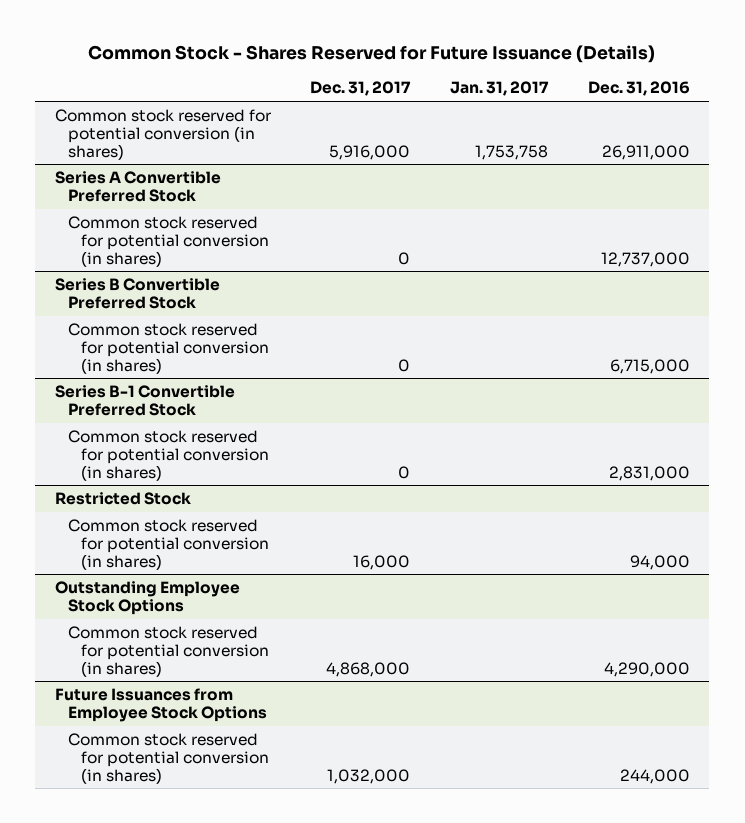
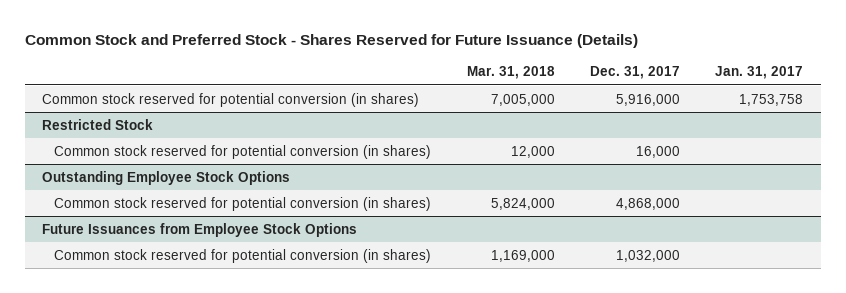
[88,44,656,63] Common Stock - Shares Reserved for Future Issuance (Details) -> [24,34,638,49] Common Stock and Preferred Stock - Shares Reserved for Future Issuance (Details)
[587,81,690,97] Dec. 31, 2016 -> none
none -> [466,66,555,80] Mar. 31, 2018
[54,171,221,202] Series A Convertible Preferred Stock -> none
[67,216,269,267] Common stock reserved for potential conversion (in shares) -> none
[54,278,220,309] Series B Convertible Preferred Stock -> none
[67,323,269,374] Common stock reserved for potential conversion (in shares) -> none
[54,385,235,416] Series B-1 Convertible Preferred Stock -> none
[67,430,269,481] Common stock reserved for potential conversion (in shares) -> none

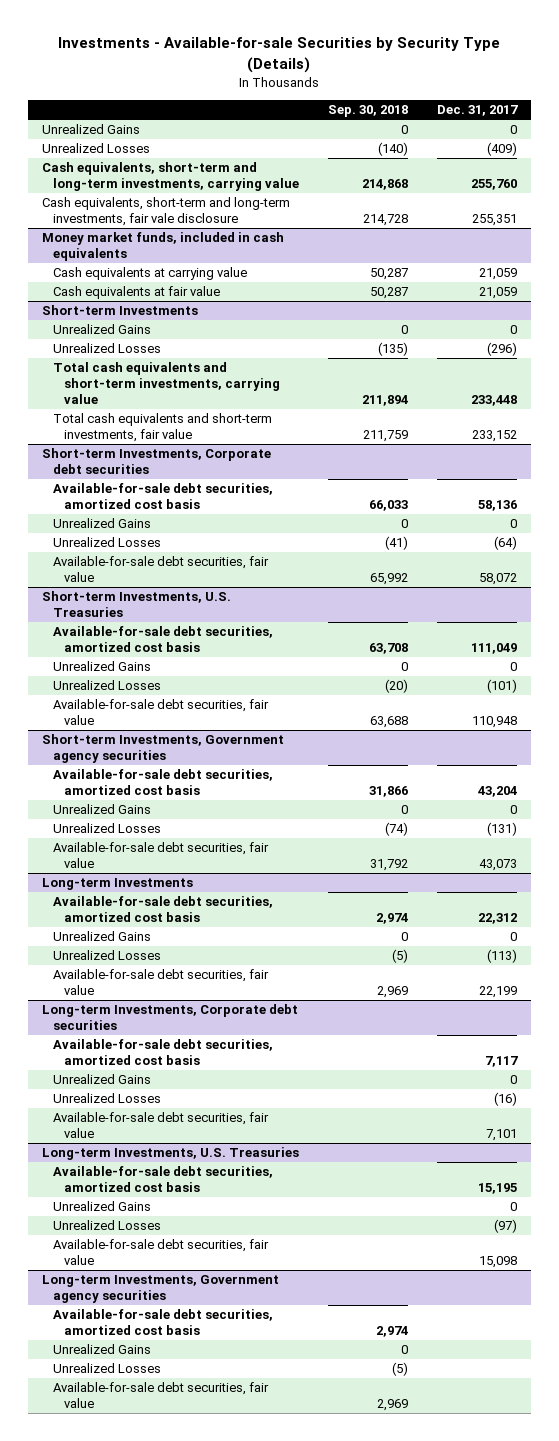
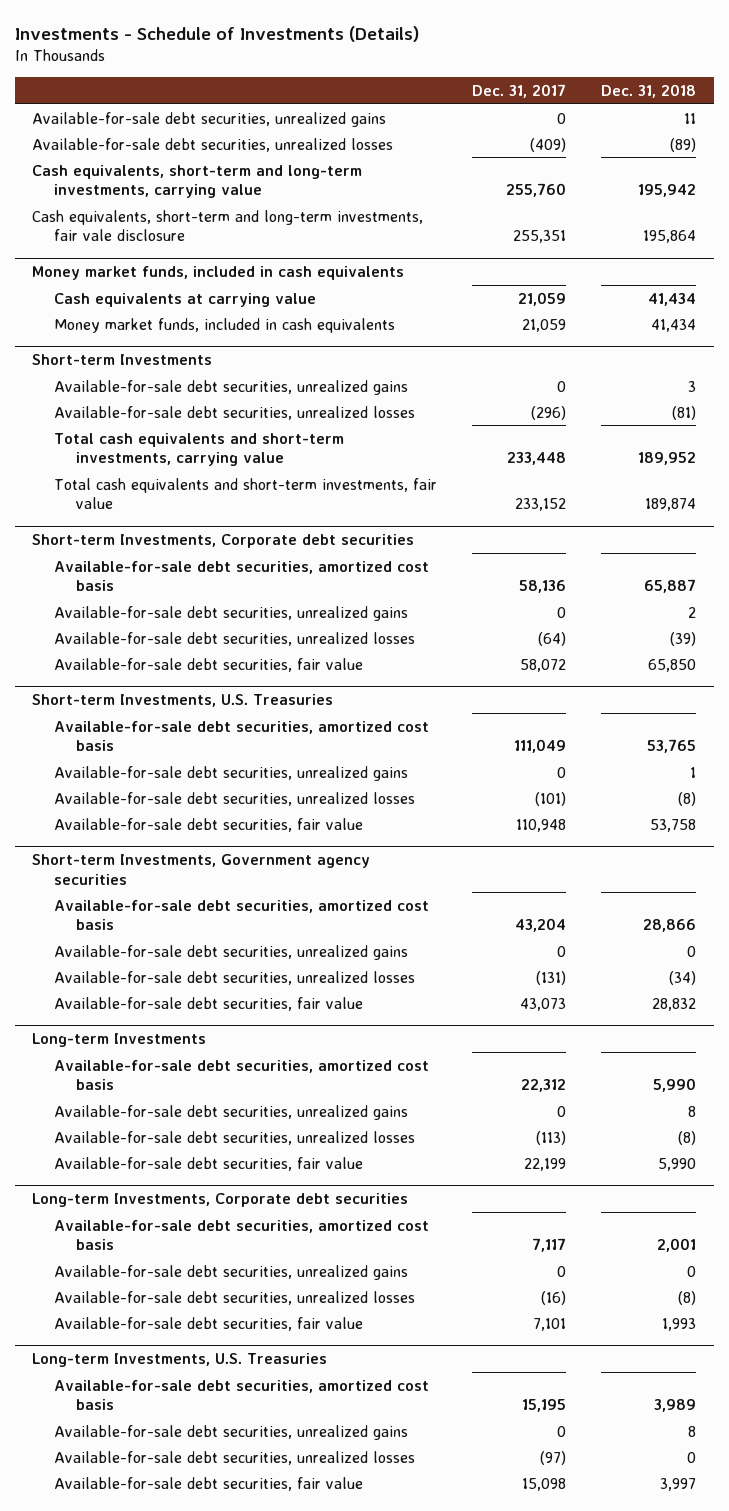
[58,37,501,73] Investments - Available-for-sale Securities by Security Type (Details) -> [14,25,419,42] Investments - Schedule of Investments (Details)
[327,105,408,118] Sep. 30, 2018 -> none
none -> [601,84,697,99] Dec. 31, 2018
[42,124,141,135] Unrealized Gains -> [32,111,387,127] Available-for-sale debt securities, unrealized gains
[42,143,151,154] Unrealized Losses -> [32,137,394,152] Available-for-sale debt securities, unrealized losses
[53,286,221,300] Cash equivalents at fair value -> [54,317,396,333] Money market funds, included in cash equivalents
[53,324,152,335] Unrealized Gains -> [54,379,409,395] Available-for-sale debt securities, unrealized gains
[53,343,162,354] Unrealized Losses -> [54,405,416,420] Available-for-sale debt securities, unrealized losses
[53,518,152,529] Unrealized Gains -> [54,605,409,621] Available-for-sale debt securities, unrealized gains
[53,537,162,548] Unrealized Losses -> [54,631,416,646] Available-for-sale debt securities, unrealized losses
[53,661,152,672] Unrealized Gains -> [54,765,409,781] Available-for-sale debt securities, unrealized gains
[53,680,162,691] Unrealized Losses -> [54,791,416,806] Available-for-sale debt securities, unrealized losses
[53,804,152,815] Unrealized Gains -> [54,944,409,960] Available-for-sale debt securities, unrealized gains
[53,823,162,834] Unrealized Losses -> [54,970,416,985] Available-for-sale debt securities, unrealized losses
[53,931,152,942] Unrealized Gains -> [54,1104,409,1120] Available-for-sale debt securities, unrealized gains
[53,950,162,961] Unrealized Losses -> [54,1130,416,1145] Available-for-sale debt securities, unrealized losses
[53,1074,152,1085] Unrealized Gains -> [54,1264,409,1280] Available-for-sale debt securities, unrealized gains
[53,1093,162,1104] Unrealized Losses -> [54,1290,416,1305] Available-for-sale debt securities, unrealized losses
[53,1201,152,1212] Unrealized Gains -> [54,1424,409,1440] Available-for-sale debt securities, unrealized gains
[53,1220,162,1231] Unrealized Losses -> [54,1450,416,1465] Available-for-sale debt securities, unrealized losses
[42,1275,280,1304] Long-term Investments, Government agency securities -> none
[53,1309,274,1336] Available-for-sale debt securities, amortized cost basis -> none
[53,1344,152,1355] Unrealized Gains -> none
[53,1363,162,1374] Unrealized Losses -> none
[53,1382,270,1409] Available-for-sale debt securities, fair value -> none

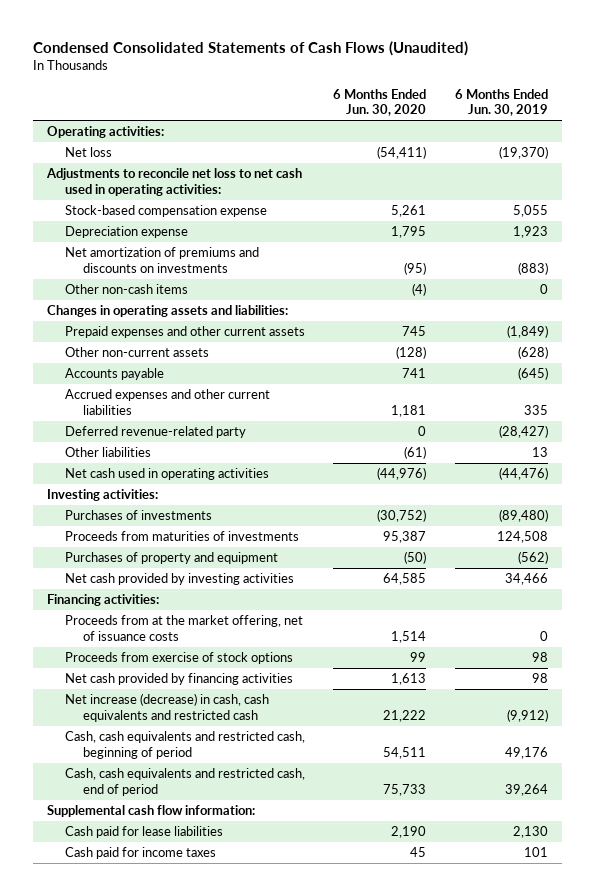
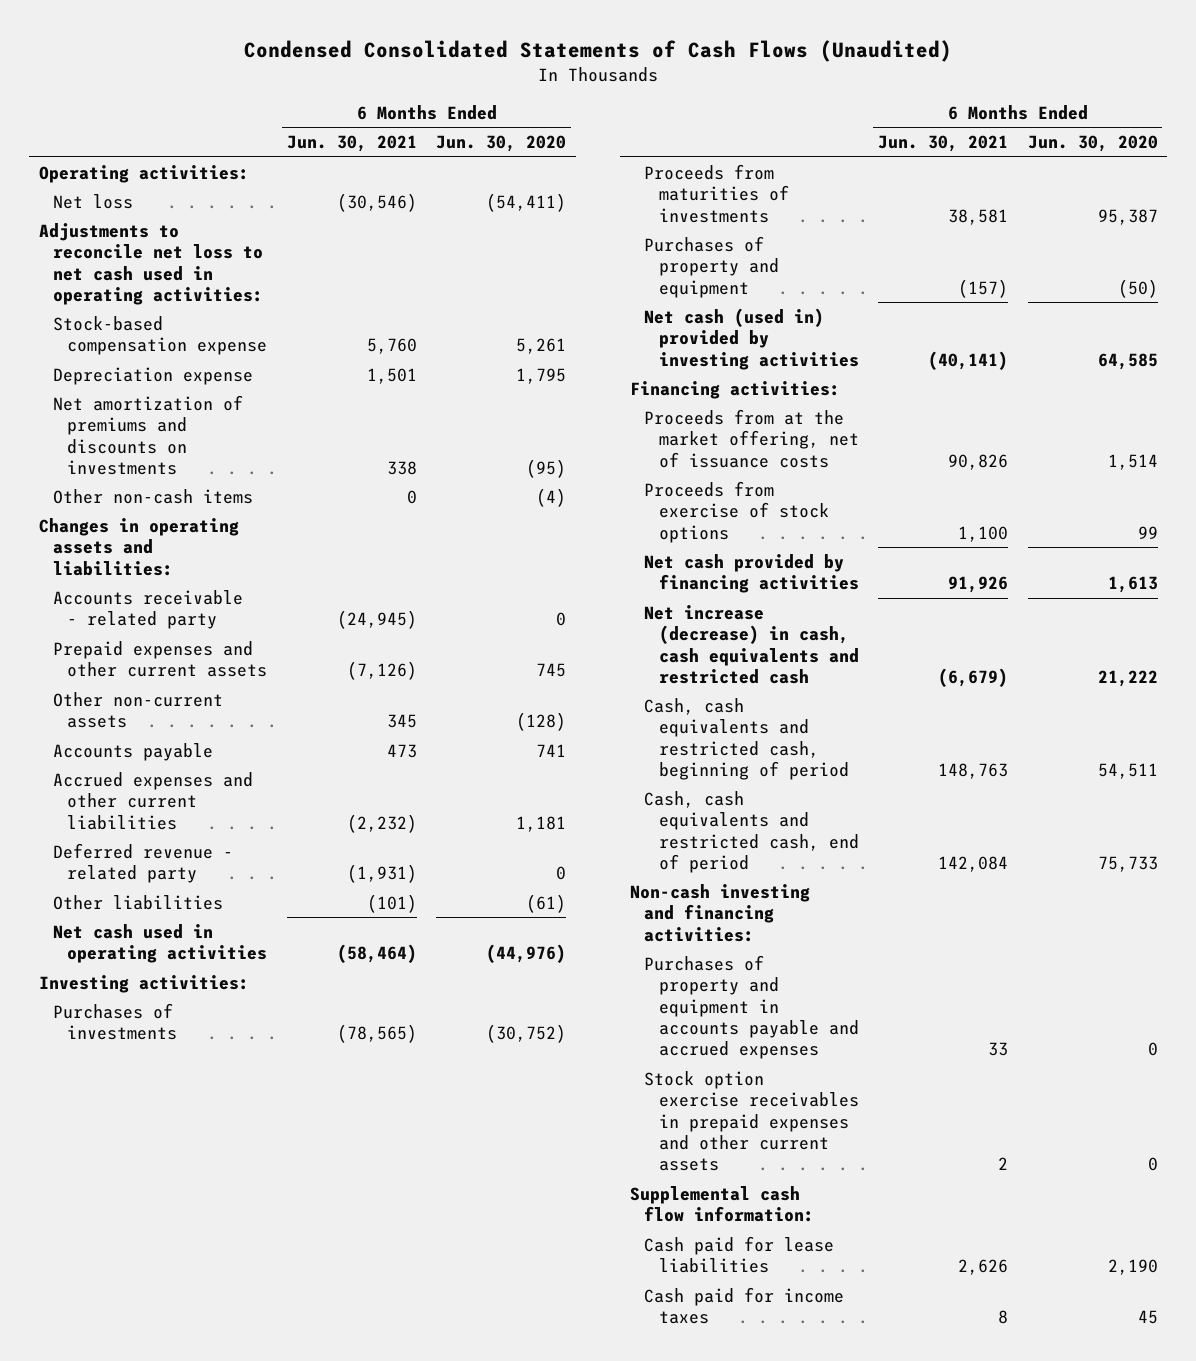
[454,88,548,117] 6 Months Ended Jun. 30, 2019 -> none
none -> [286,135,417,153] Jun. 30, 2021
none -> [53,589,244,630] Accounts receivable - related party
[64,426,246,439] Deferred revenue-related party -> [53,842,234,884] Deferred revenue - related party
[64,573,294,586] Net cash provided by investing activities -> [644,307,859,370] Net cash (used in) provided by investing activities
none -> [630,883,811,942] Non-cash investing and financing activities:
none -> [644,954,859,1060] Purchases of property and equipment in accounts payable and accrued expenses
none -> [644,1070,859,1172] Stock option exercise receivables in prepaid expenses and other current assets

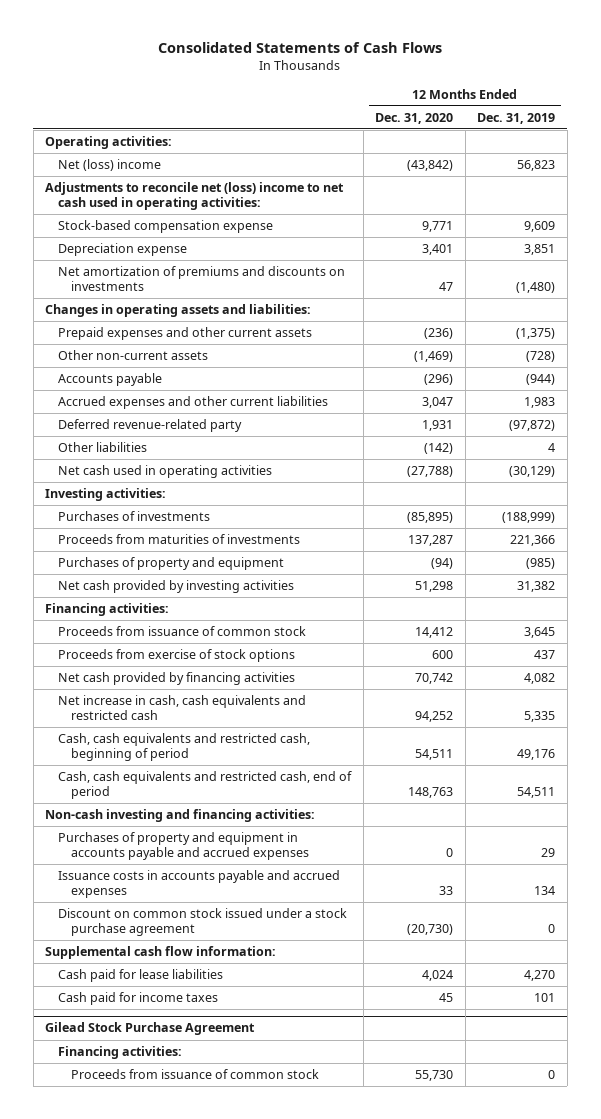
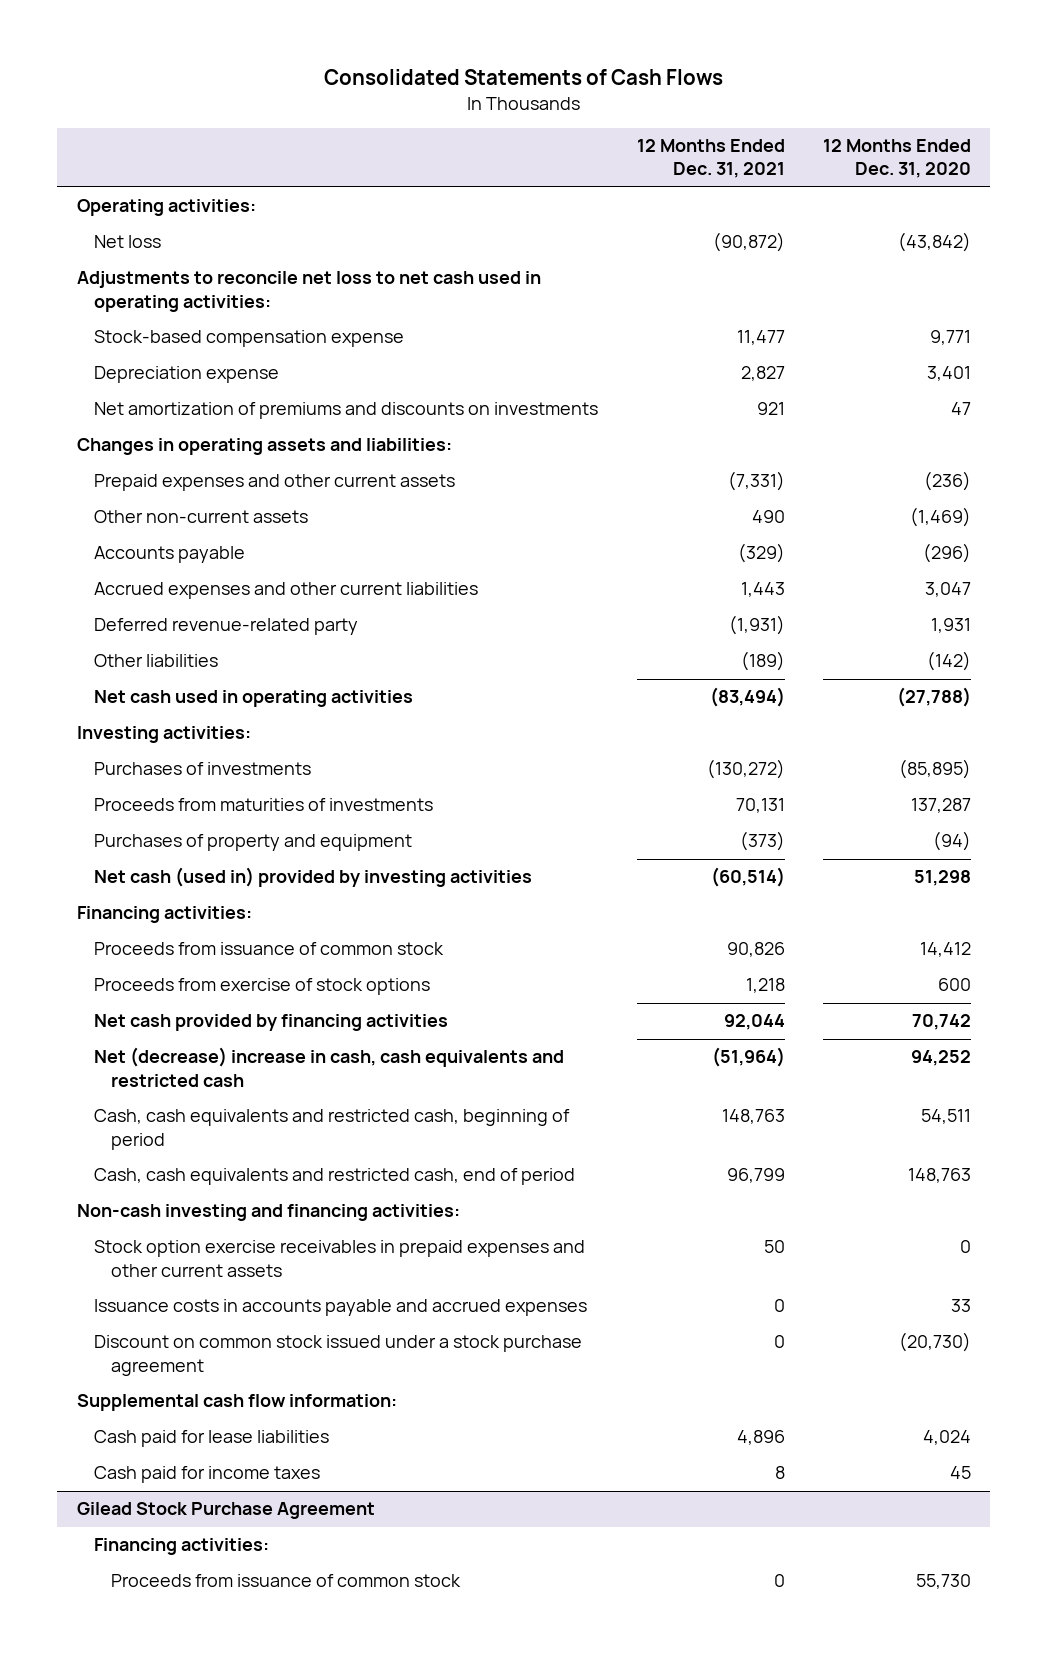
[477,112,556,124] Dec. 31, 2019 -> none
none -> [636,138,785,179] 12 Months Ended Dec. 31, 2021
[58,159,162,172] Net (loss) income -> [93,235,161,249] Net loss
[45,182,345,210] Adjustments to reconcile net (loss) income to net cash used in operating activities: -> [76,271,541,312] Adjustments to reconcile net loss to net cash used in operating activities:
[58,580,295,594] Net cash provided by investing activities -> [93,867,532,888] Net cash (used in) provided by investing activities
[58,695,307,720] Net increase in cash, cash equivalents and restricted cash -> [93,1047,564,1087] Net (decrease) increase in cash, cash equivalents and restricted cash
[58,832,310,860] Purchases of property and equipment in accounts payable and accrued expenses -> none
none -> [93,1240,585,1277] Stock option exercise receivables in prepaid expenses and other current assets

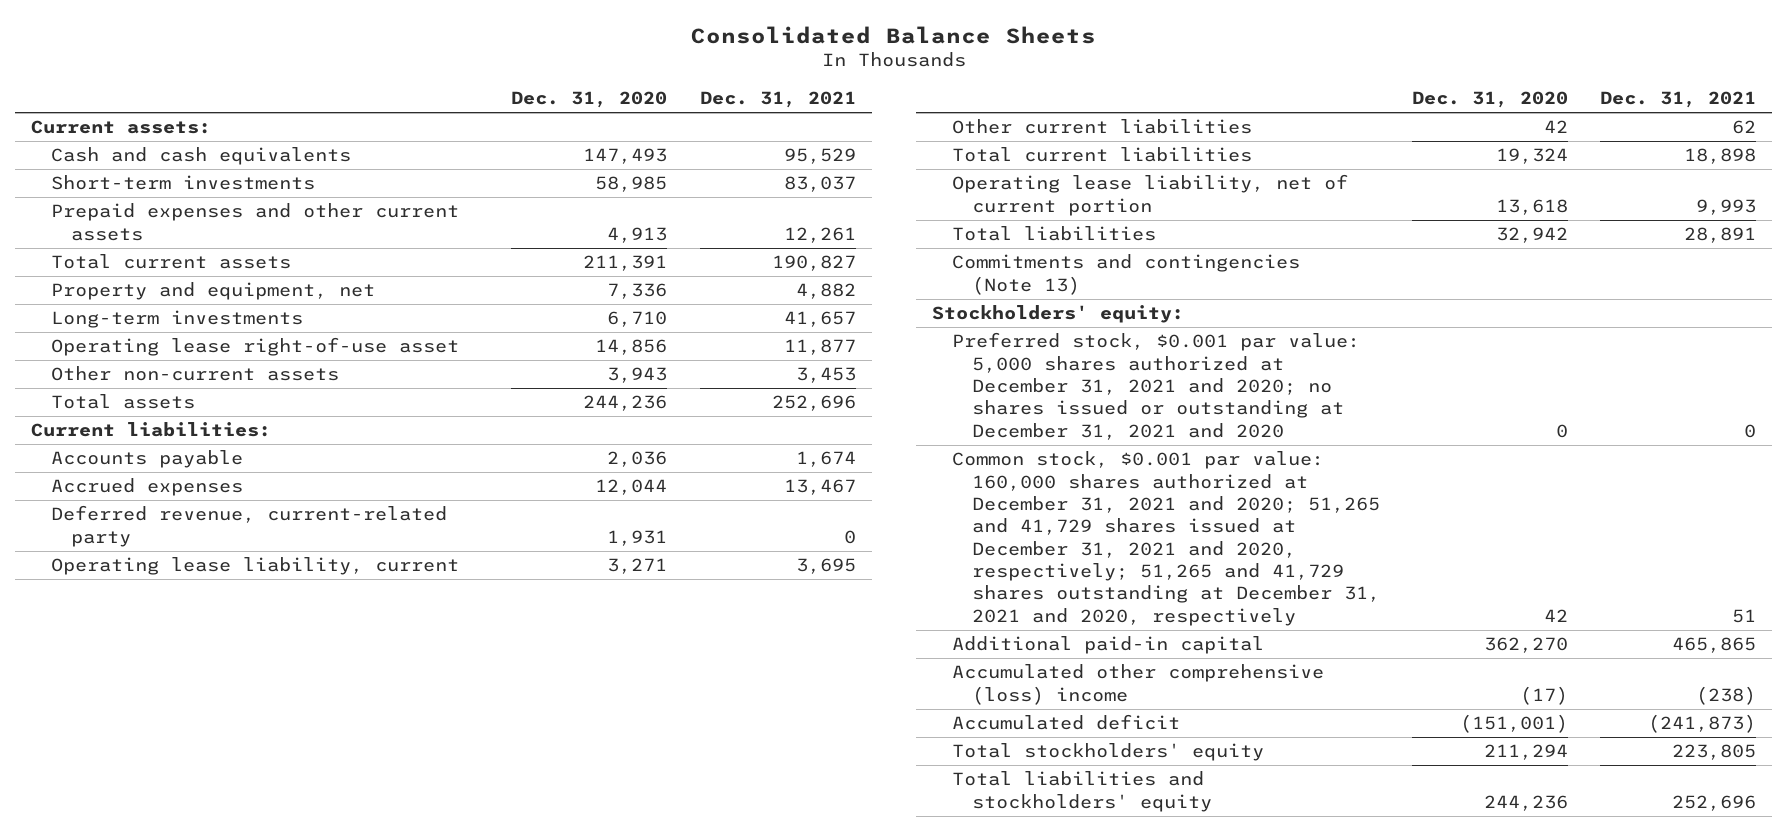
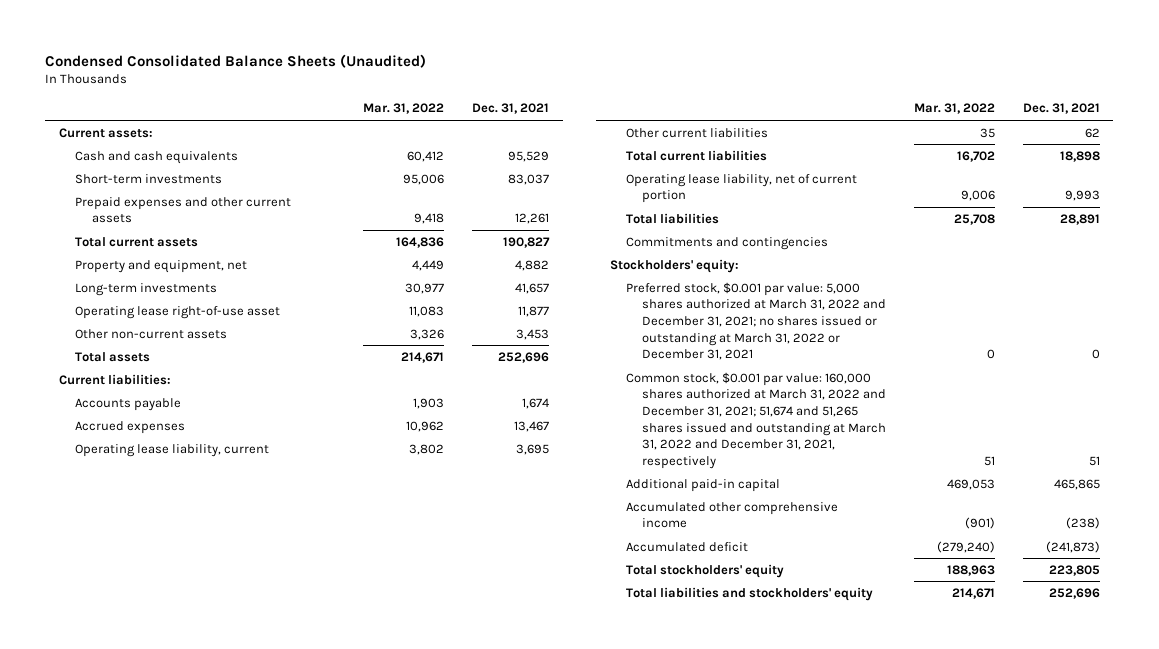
[690,25,1096,44] Consolidated Balance Sheets -> [45,53,427,68] Condensed Consolidated Balance Sheets (Unaudited)
[511,91,668,109] Dec. 31, 2020 -> none
none -> [363,103,445,115] Mar. 31, 2022
[51,505,448,547] Deferred revenue, current-related party -> none
[951,254,1300,295] Commitments and contingencies (Note 13) -> [625,236,828,250] Commitments and contingencies
[951,332,1360,440] Preferred stock, $0.001 par value: 5,000 shares authorized at December 31, 2021 and 2020; no shares issued or outstanding at December 31, 2021 and 2020 -> [625,281,887,361] Preferred stock, $0.001 par value: 5,000 shares authorized at March 31, 2022 and December 31, 2021; no shares issued or outstanding at March 31, 2022 or December 31, 2021
[951,451,1380,626] Common stock, $0.001 par value: 160,000 shares authorized at December 31, 2021 and 2020; 51,265 and 41,729 shares issued at December 31, 2021 and 2020, respectively; 51,265 and 41,729 shares outstanding at December 31, 2021 and 2020, respectively -> [625,371,887,469] Common stock, $0.001 par value: 160,000 shares authorized at March 31, 2022 and December 31, 2021; 51,674 and 51,265 shares issued and outstanding at March 31, 2022 and December 31, 2021, respectively
[951,664,1324,705] Accumulated other comprehensive (loss) income -> [625,501,838,529] Accumulated other comprehensive income

